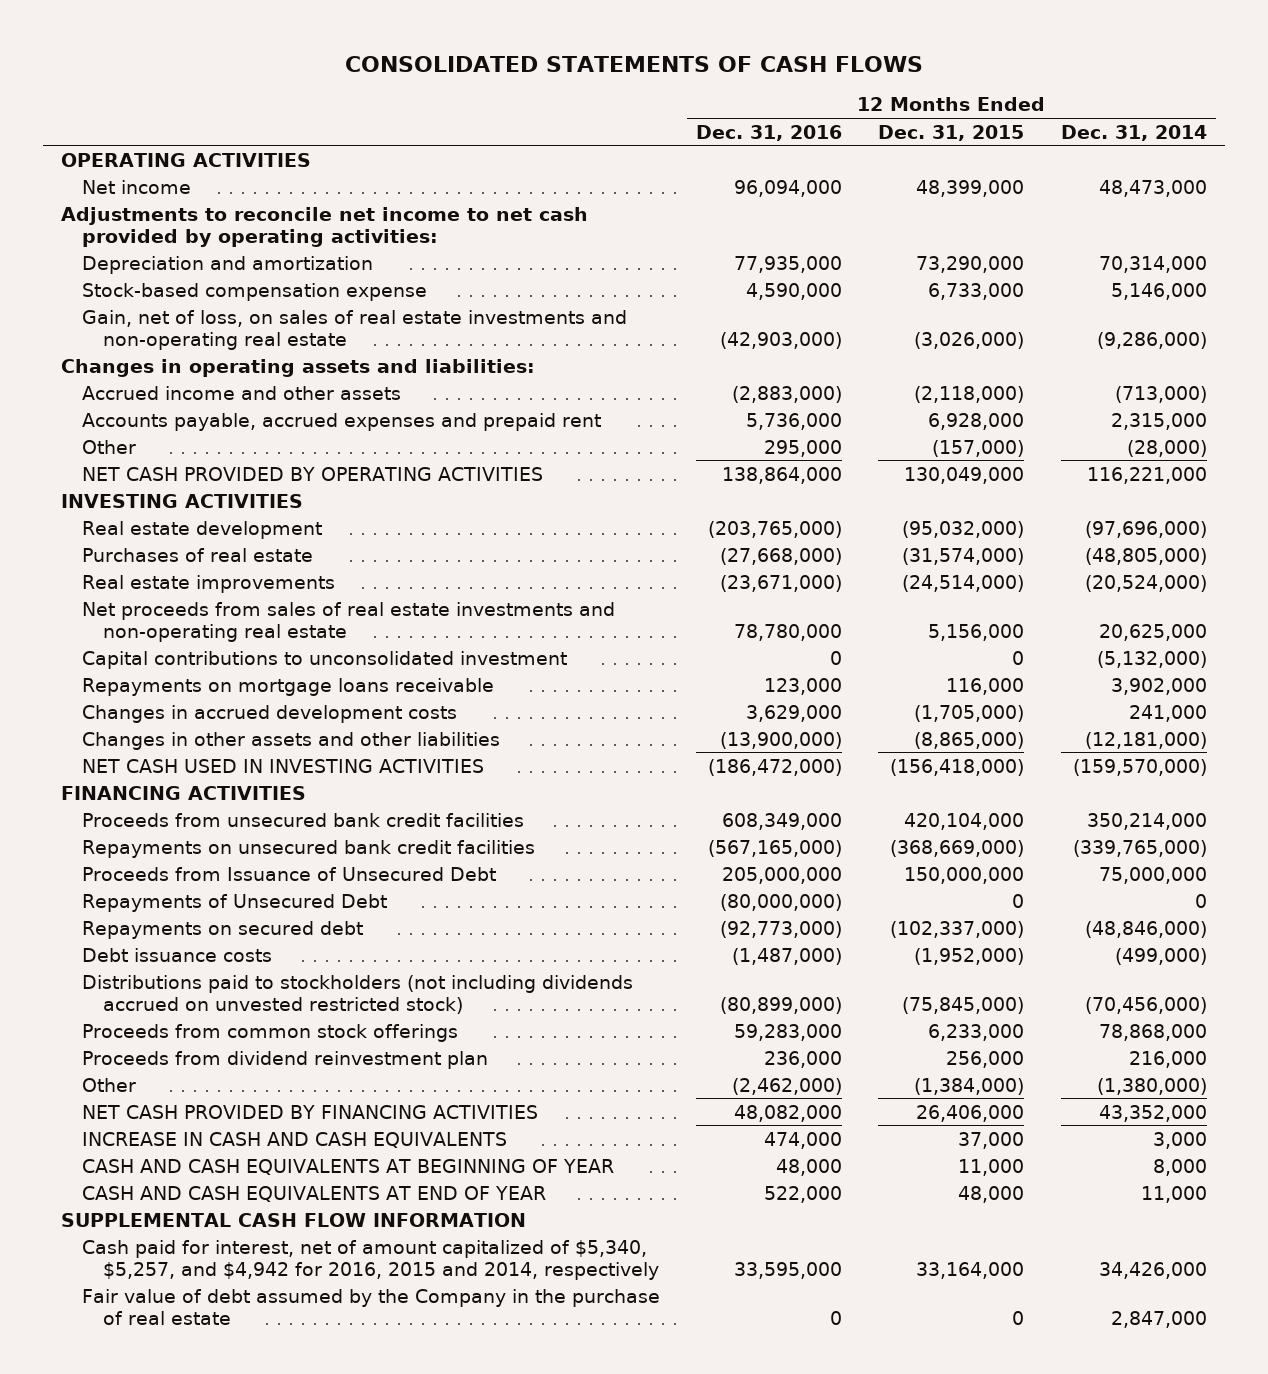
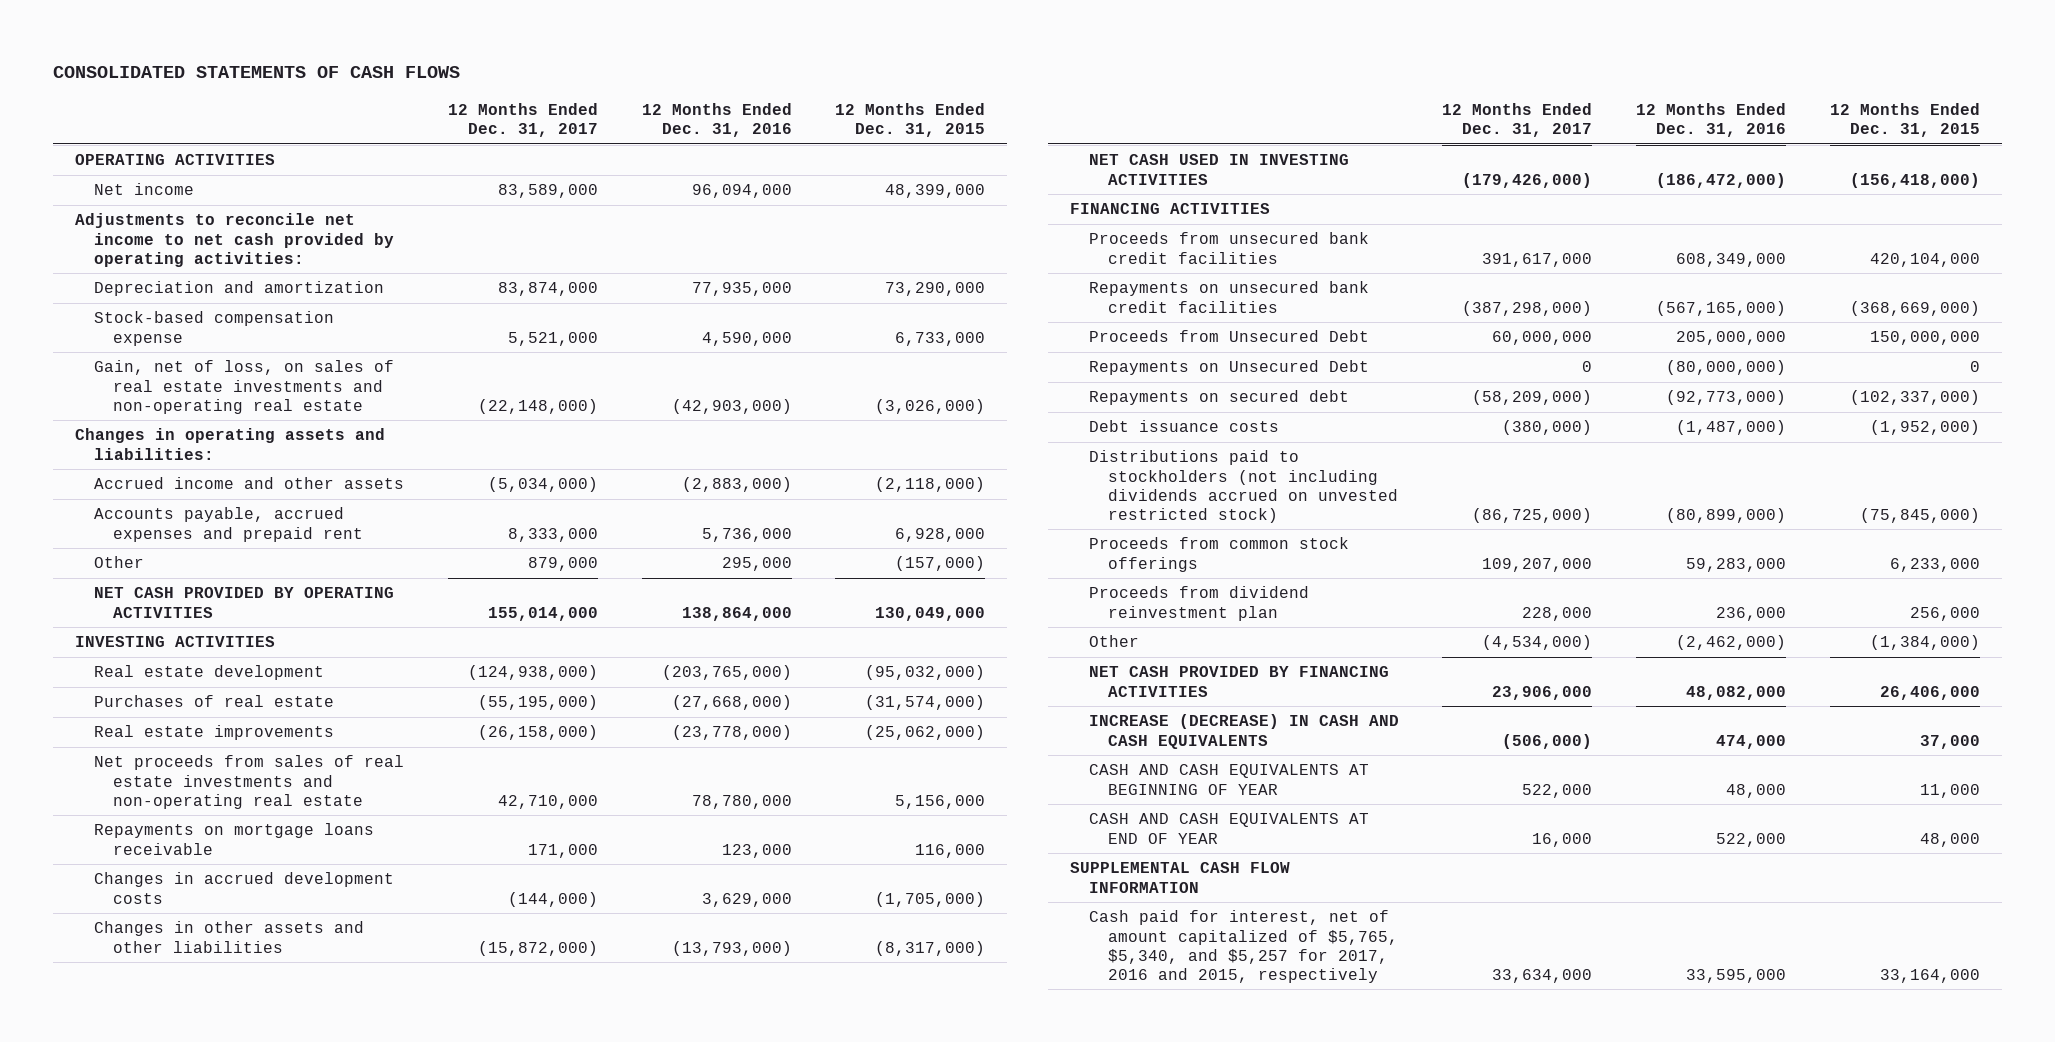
[1060,124,1207,141] Dec. 31, 2014 -> none
none -> [447,103,598,138] 12 Months Ended Dec. 31, 2017
[720,574,843,592] (23,671,000) -> [671,725,792,741] (23,778,000)
[902,574,1025,592] (24,514,000) -> [865,725,986,741] (25,062,000)
[81,650,567,669] Capital contributions to unconsolidated investment -> none
[720,731,843,749] (13,900,000) -> [671,940,792,956] (13,793,000)
[914,731,1025,749] (8,865,000) -> [875,940,986,956] (8,317,000)
[81,866,496,881] Proceeds from Issuance of Unsecured Debt -> [1088,330,1369,343] Proceeds from Unsecured Debt
[81,893,387,912] Repayments of Unsecured Debt -> [1088,360,1369,376] Repayments on Unsecured Debt
[81,1131,507,1148] INCREASE IN CASH AND CASH EQUIVALENTS -> [1088,714,1399,749] INCREASE (DECREASE) IN CASH AND CASH EQUIVALENTS
[81,1288,660,1325] Fair value of debt assumed by the Company in the purchase of real estate -> none
[81,1239,659,1280] Cash paid for interest, net of amount capitalized of $5,340, $5,257, and $4,942 for 2016, 2015 and 2014, respectively -> [1088,910,1398,983] Cash paid for interest, net of amount capitalized of $5,765, $5,340, and $5,257 for 2017, 2016 and 2015, respectively

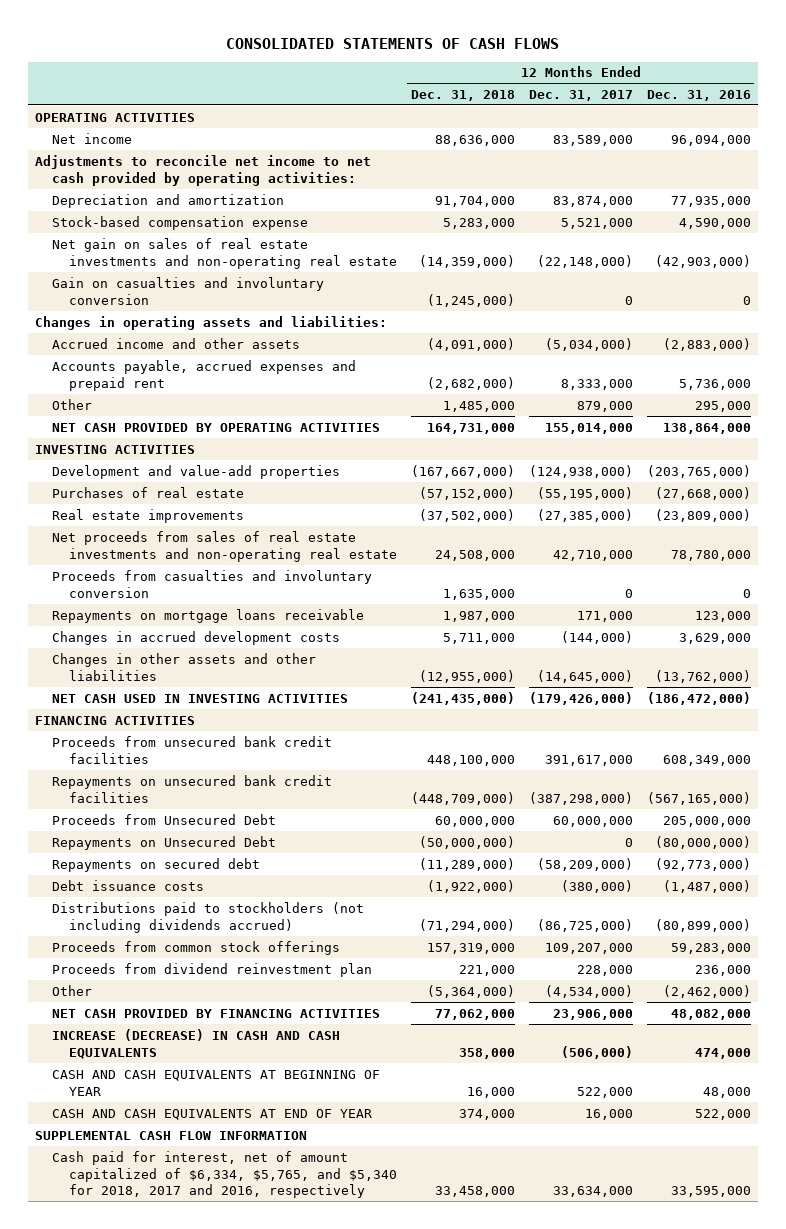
[835,103,986,138] 12 Months Ended Dec. 31, 2015 -> none
none -> [410,89,515,101] Dec. 31, 2018
[94,360,395,414] Gain, net of loss, on sales of real estate investments and non-operating real estate -> [52,237,397,269] Net gain on sales of real estate investments and non-operating real estate
none -> [52,276,325,305] Gain on casualties and involuntary conversion
[94,665,325,681] Real estate development -> [52,464,341,479] Development and value-add properties
[477,725,598,741] (26,158,000) -> [536,508,633,522] (27,385,000)
[671,725,792,741] (23,778,000) -> [654,508,751,522] (23,809,000)
none -> [52,569,373,598] Proceeds from casualties and involuntary conversion
[477,940,598,956] (15,872,000) -> [536,669,633,683] (14,645,000)
[671,940,792,956] (13,793,000) -> [654,669,751,683] (13,762,000)
[1088,450,1398,523] Distributions paid to stockholders (not including dividends accrued on unvested restricted stock) -> [52,901,365,933] Distributions paid to stockholders (not including dividends accrued)
[1088,910,1398,983] Cash paid for interest, net of amount capitalized of $5,765, $5,340, and $5,257 for 2017, 2016 and 2015, respectively -> [52,1150,397,1199] Cash paid for interest, net of amount capitalized of $6,334, $5,765, and $5,340 for 2018, 2017 and 2016, respectively

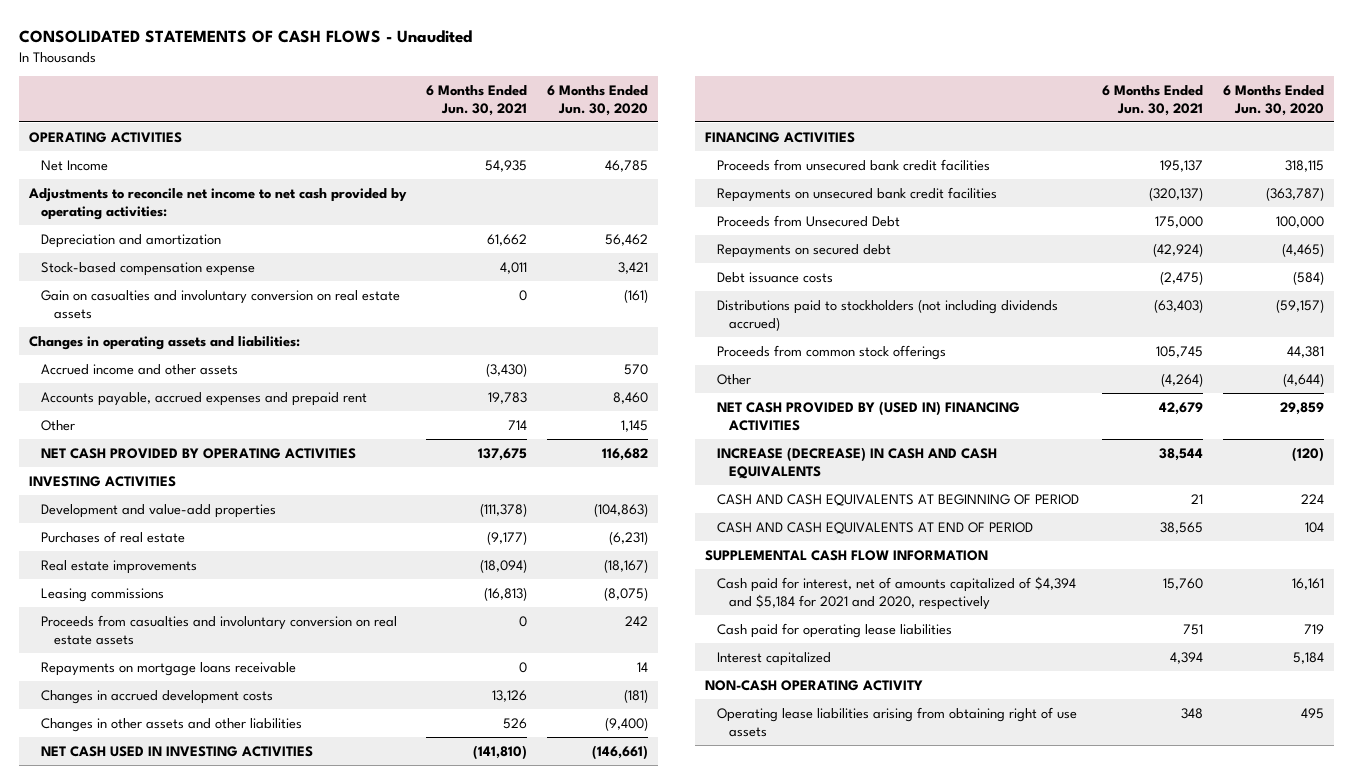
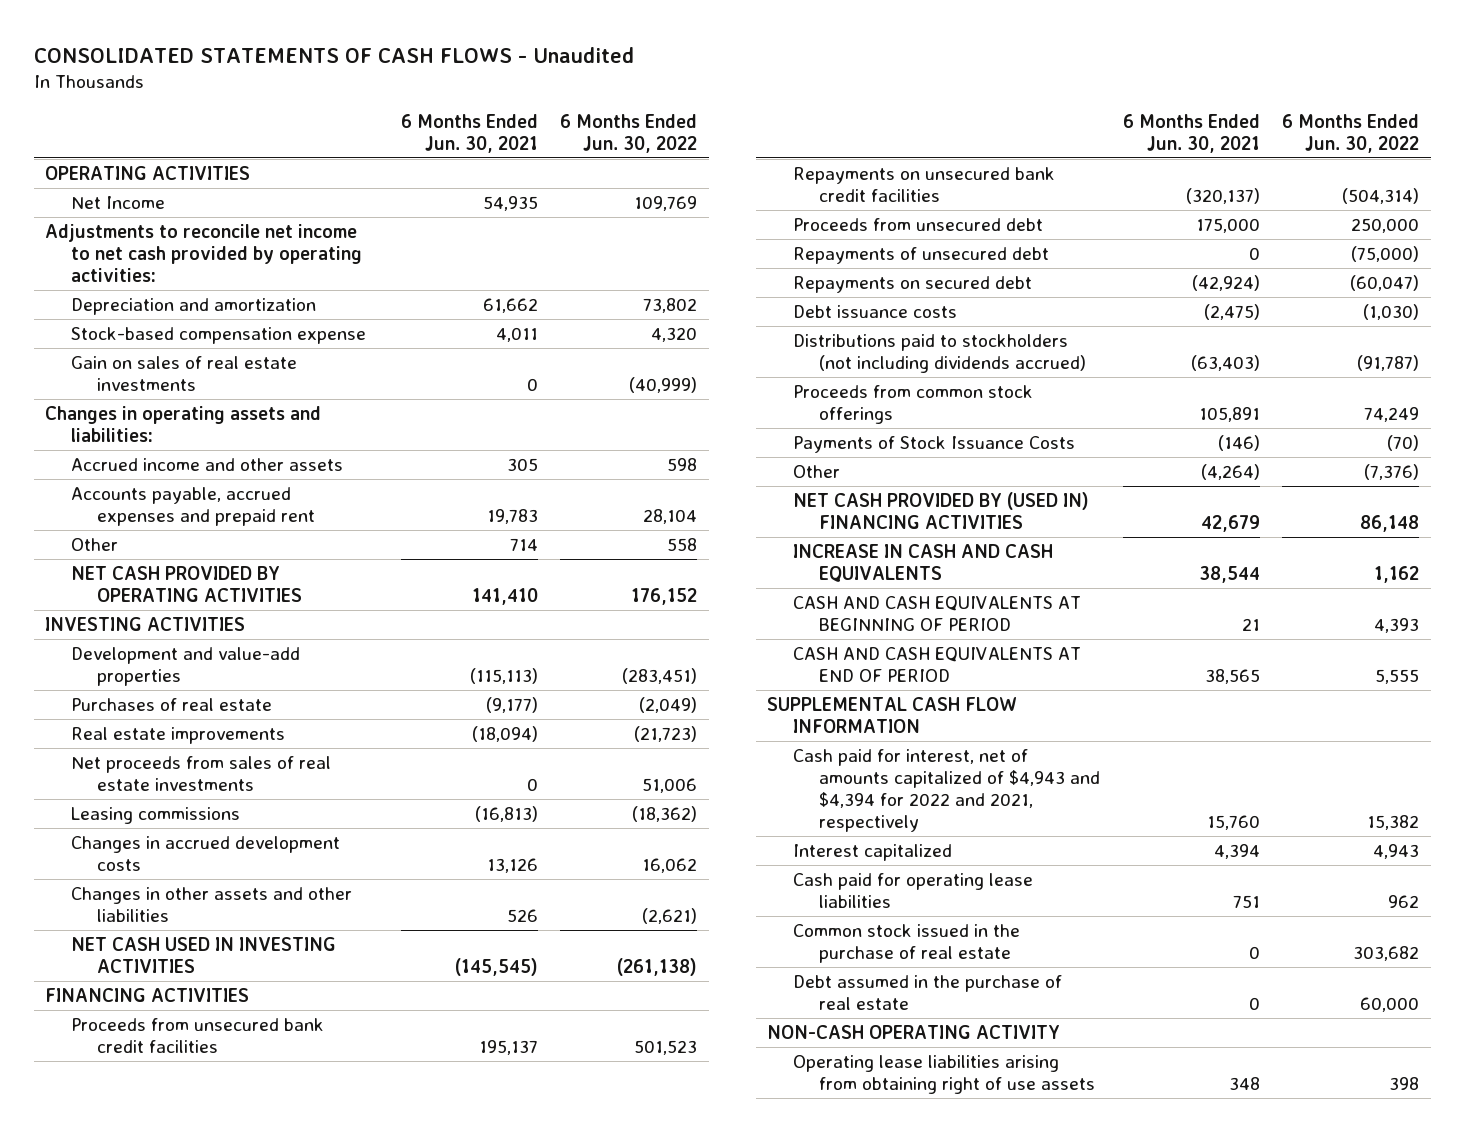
[546,85,648,116] 6 Months Ended Jun. 30, 2020 -> none
none -> [560,113,698,153] 6 Months Ended Jun. 30, 2022
[41,289,401,319] Gain on casualties and involuntary conversion on real estate assets -> none
none -> [70,355,297,391] Gain on sales of real estate investments
[485,362,527,377] (3,430) -> [506,457,538,471] 305
[477,447,527,461] 137,675 -> [471,587,538,605] 141,410
[479,502,527,517] (111,378) -> [469,667,538,684] (115,113)
none -> [70,755,331,791] Net proceeds from sales of real estate investments
[41,614,398,645] Proceeds from casualties and involuntary conversion on real estate assets -> none
[41,661,297,676] Repayments on mortgage loans receivable -> none
[472,744,527,760] (141,810) -> [454,957,538,976] (145,545)
[717,214,901,227] Proceeds from Unsecured Debt -> [792,217,1043,231] Proceeds from unsecured debt
none -> [792,246,1049,264] Repayments of unsecured debt
[1155,345,1203,358] 105,745 -> [1198,406,1260,422] 105,891
none -> [792,435,1075,453] Payments of Stock Issuance Costs
[717,446,998,479] INCREASE (DECREASE) IN CASH AND CASH EQUIVALENTS -> [792,543,1053,582] INCREASE IN CASH AND CASH EQUIVALENTS
[717,575,1077,610] Cash paid for interest, net of amounts capitalized of $4,394 and $5,184 for 2021 and 2020, respectively -> [792,748,1101,833] Cash paid for interest, net of amounts capitalized of $4,943 and $4,394 for 2022 and 2021, respectively
[717,622,953,638] Cash paid for operating lease liabilities -> [792,872,1033,908] Cash paid for operating lease liabilities
none -> [792,923,1020,963] Common stock issued in the purchase of real estate
none -> [792,974,1062,1010] Debt assumed in the purchase of real estate

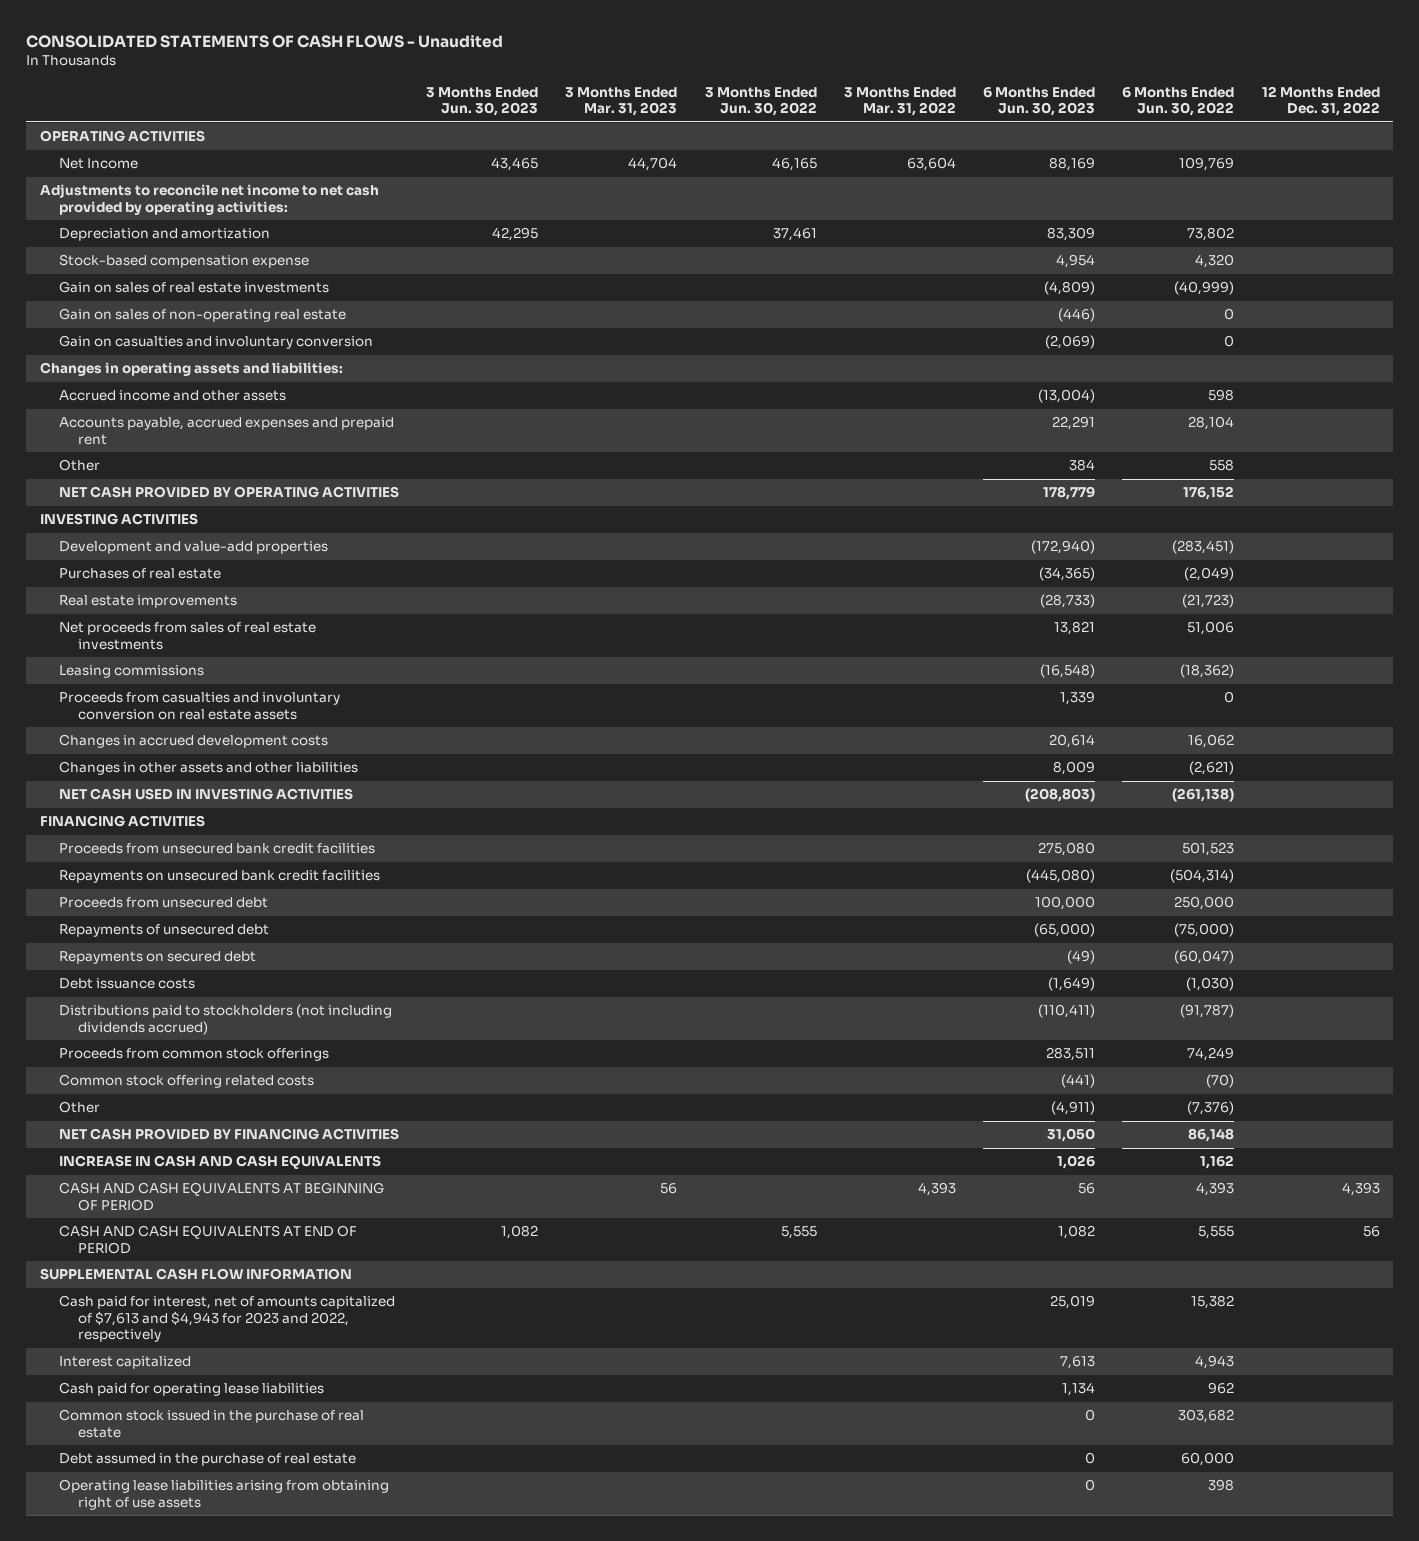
[400,113,538,153] 6 Months Ended Jun. 30, 2021 -> none
none -> [426,86,539,117] 3 Months Ended Jun. 30, 2023
none -> [565,86,678,117] 3 Months Ended Mar. 31, 2023
none -> [704,86,817,117] 3 Months Ended Jun. 30, 2022
none -> [843,86,956,117] 3 Months Ended Mar. 31, 2022
none -> [983,86,1096,117] 6 Months Ended Jun. 30, 2023
none -> [1261,85,1380,117] 12 Months Ended Dec. 31, 2022
none -> [58,308,346,323] Gain on sales of non-operating real estate
none -> [58,335,373,350] Gain on casualties and involuntary conversion
none -> [58,692,340,720] Proceeds from casualties and involuntary conversion on real estate assets
[792,435,1075,453] Payments of Stock Issuance Costs -> [58,1074,314,1089] Common stock offering related costs
[792,491,1089,529] NET CASH PROVIDED BY (USED IN) FINANCING ACTIVITIES -> [58,1128,399,1141] NET CASH PROVIDED BY FINANCING ACTIVITIES
[792,748,1101,833] Cash paid for interest, net of amounts capitalized of $4,943 and $4,394 for 2022 and 2021, respectively -> [58,1295,395,1343] Cash paid for interest, net of amounts capitalized of $7,613 and $4,943 for 2023 and 2022, respectively
[766,1024,1060,1039] NON-CASH OPERATING ACTIVITY -> none

